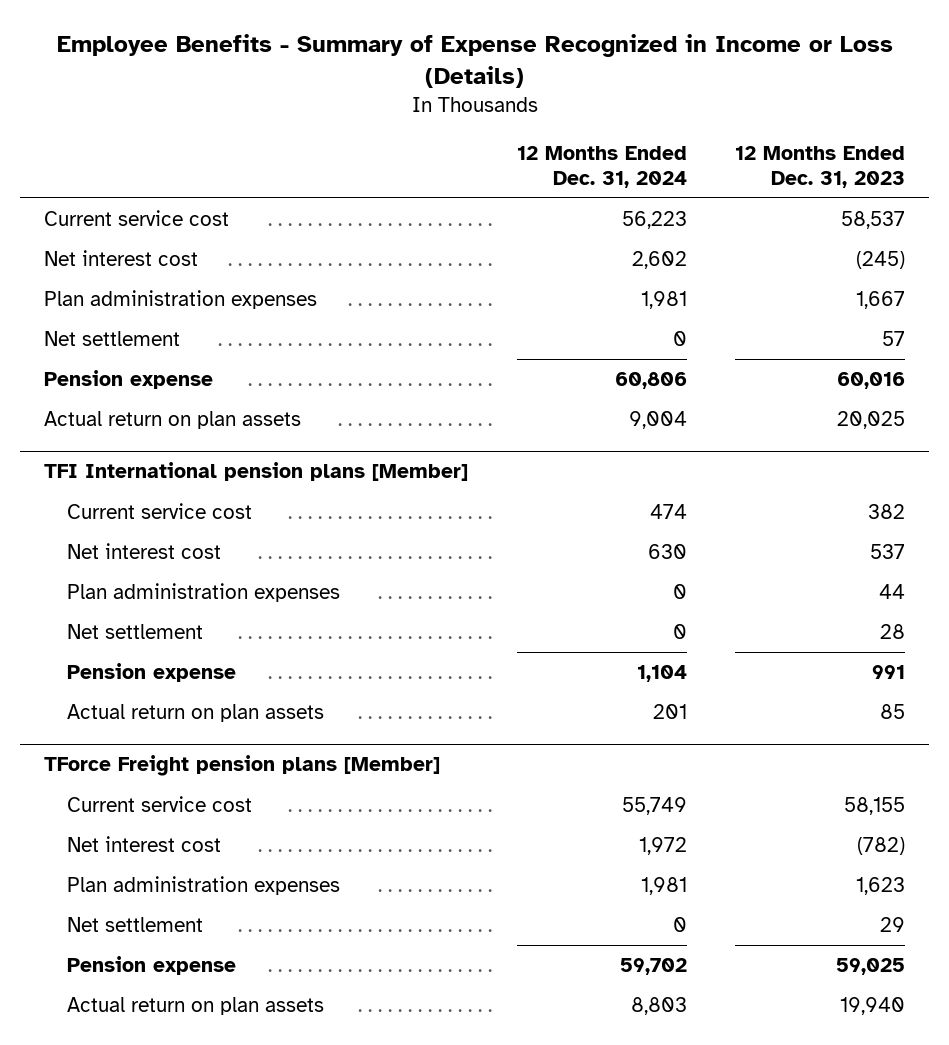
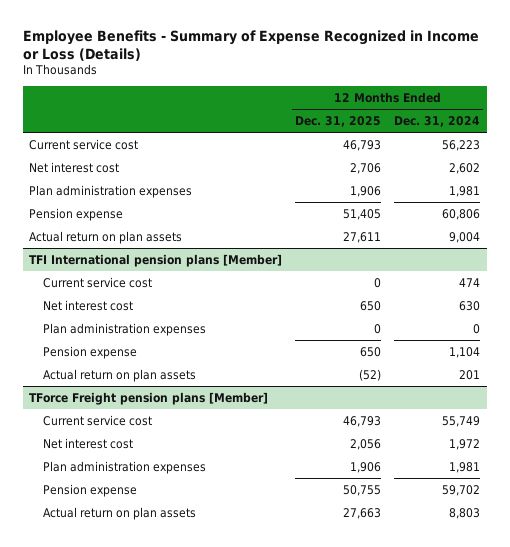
[735,146,906,188] 12 Months Ended Dec. 31, 2023 -> none
none -> [295,115,382,127] Dec. 31, 2025
[44,331,181,347] Net settlement -> none
[66,624,203,640] Net settlement -> none
[66,917,203,933] Net settlement -> none

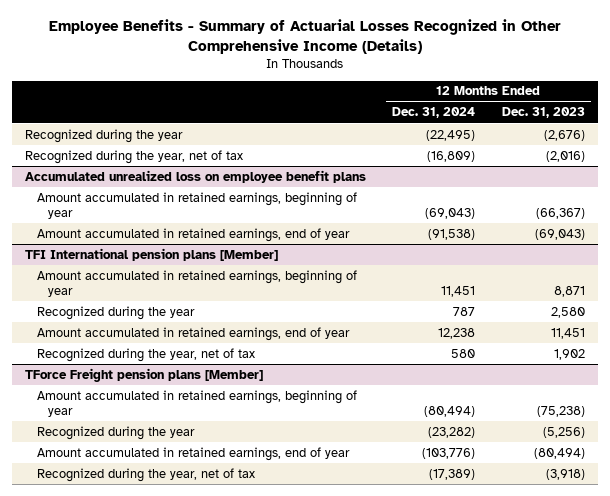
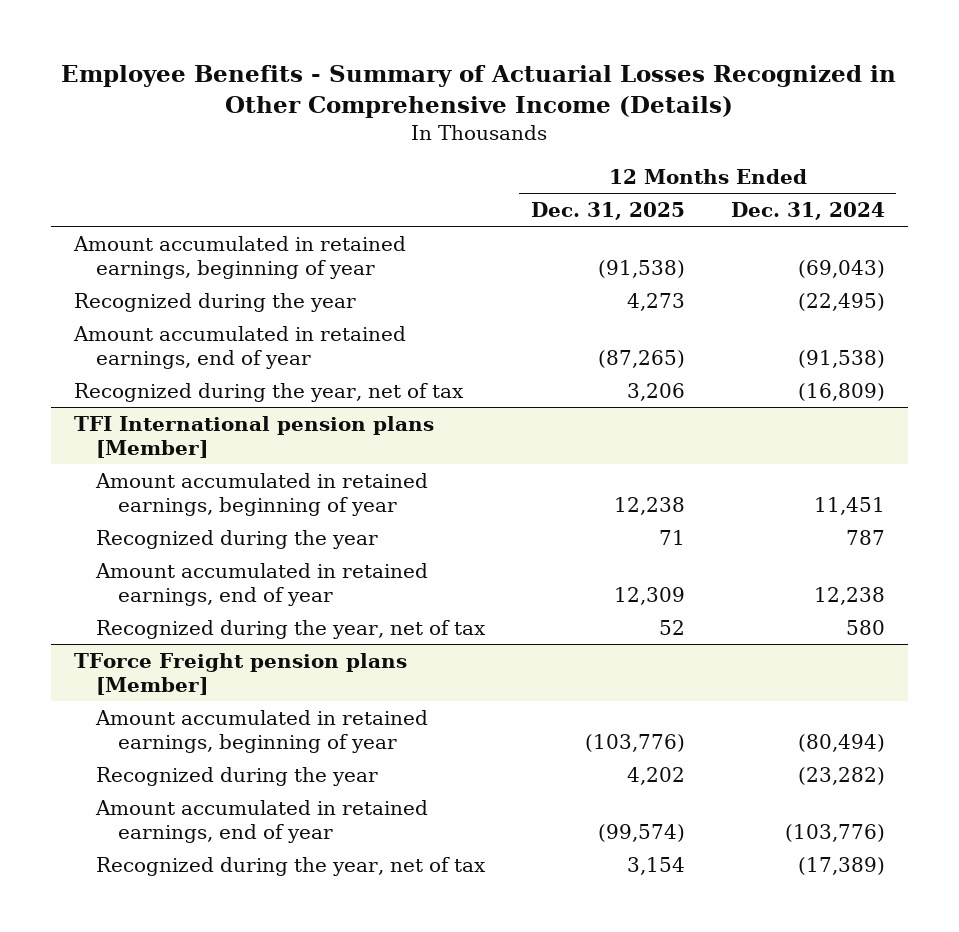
[501,107,585,119] Dec. 31, 2023 -> none
none -> [530,201,685,220] Dec. 31, 2025
[25,169,367,183] Accumulated unrealized loss on employee benefit plans -> none
[25,128,184,143] Recognized during the year -> [73,292,356,312] Recognized during the year
[25,149,244,164] Recognized during the year, net of tax -> [73,382,464,402] Recognized during the year, net of tax

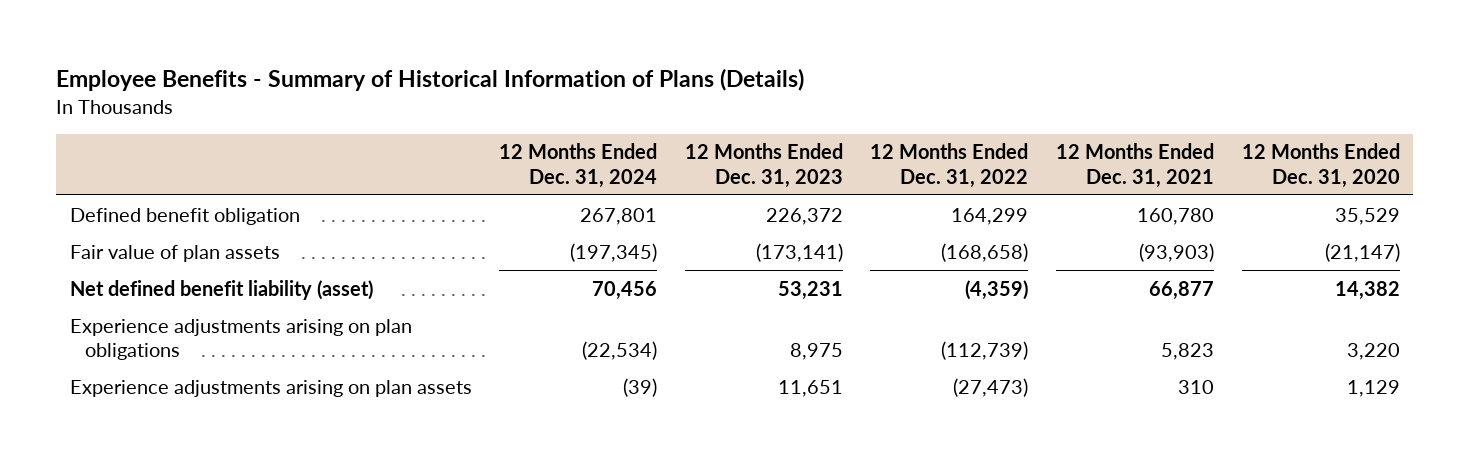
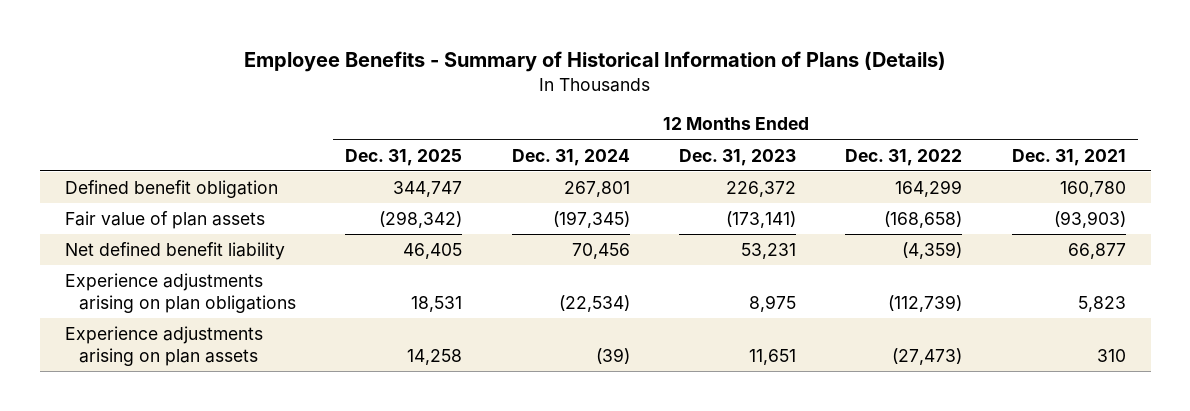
[1241,143,1400,188] 12 Months Ended Dec. 31, 2020 -> none
none -> [345,148,463,166] Dec. 31, 2025
[69,279,373,300] Net defined benefit liability (asset) -> [64,242,285,261] Net defined benefit liability

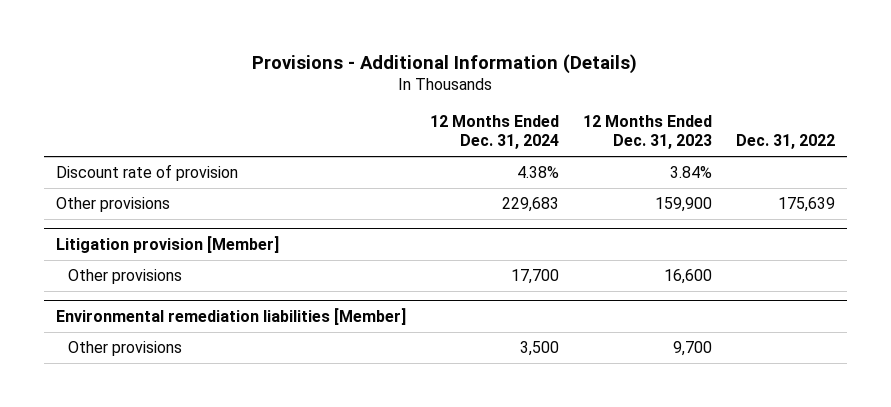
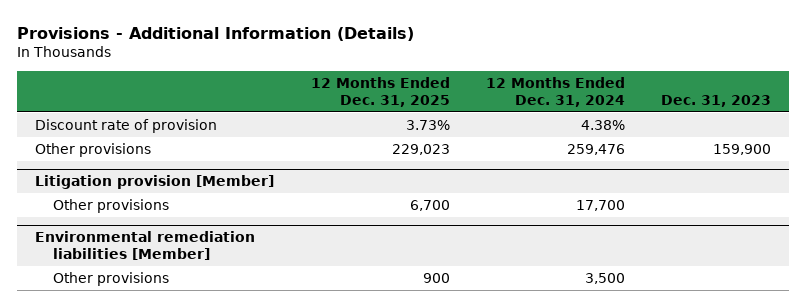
[582,115,712,150] 12 Months Ended Dec. 31, 2023 -> none
[735,134,835,150] Dec. 31, 2022 -> none
none -> [310,76,450,107] 12 Months Ended Dec. 31, 2025
none -> [660,94,771,107] Dec. 31, 2023
[501,197,559,213] 229,683 -> [566,143,625,155] 259,476

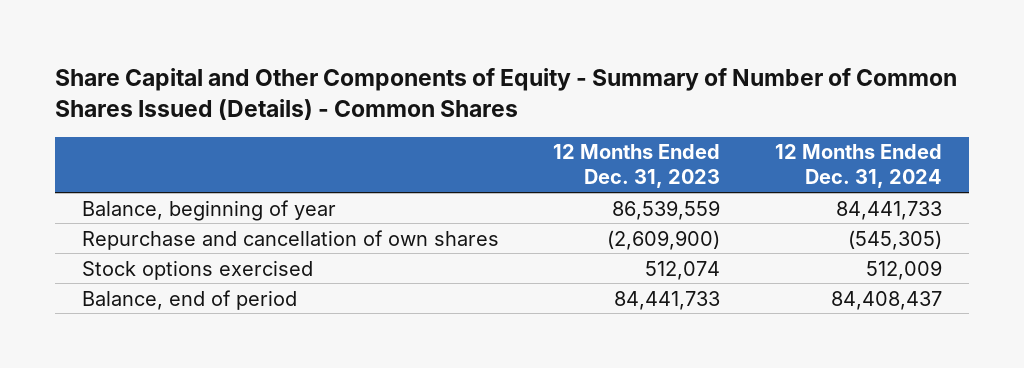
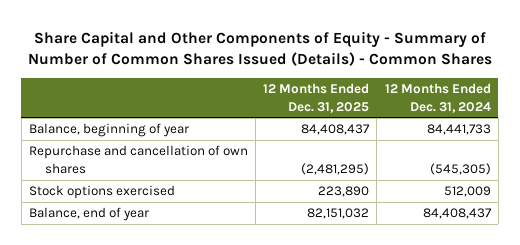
[553,144,721,189] 12 Months Ended Dec. 31, 2023 -> none
none -> [263,82,370,113] 12 Months Ended Dec. 31, 2025
[81,289,297,310] Balance, end of period -> [29,207,150,222] Balance, end of year

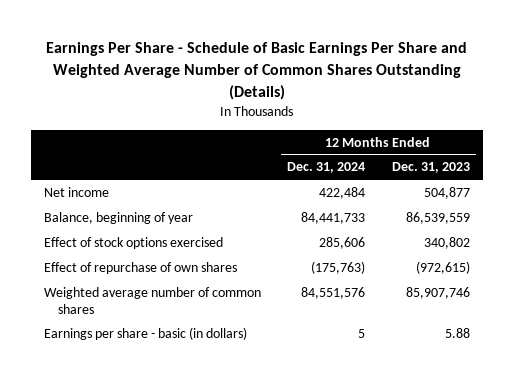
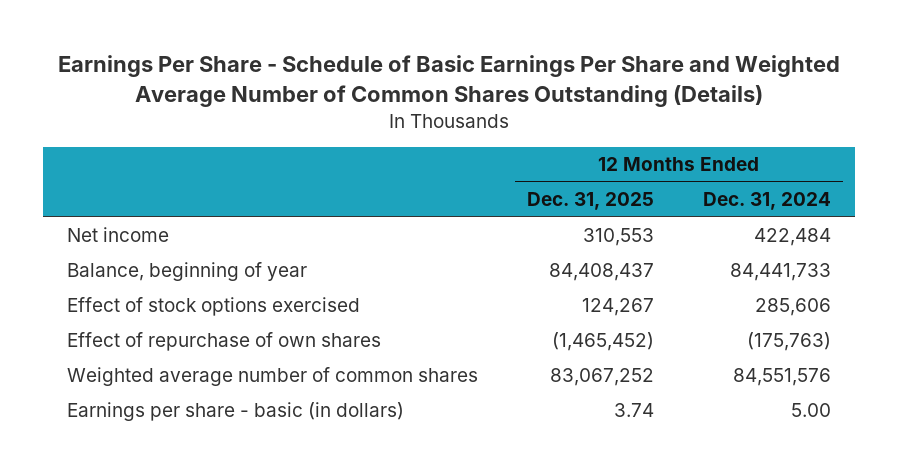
[391,162,470,174] Dec. 31, 2023 -> none
none -> [526,192,654,211] Dec. 31, 2025
[358,328,366,338] 5 -> [790,403,831,418] 5.00

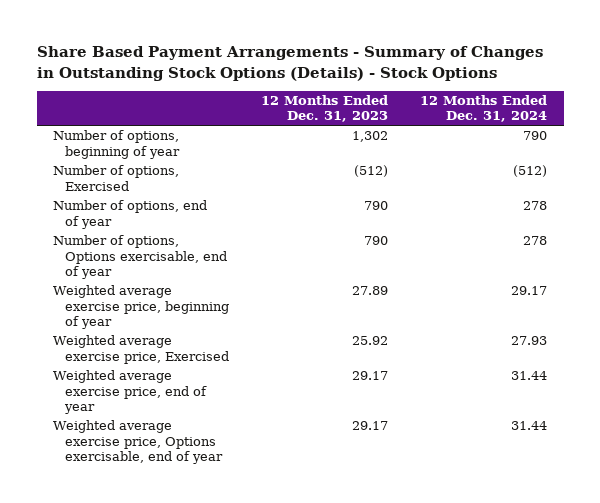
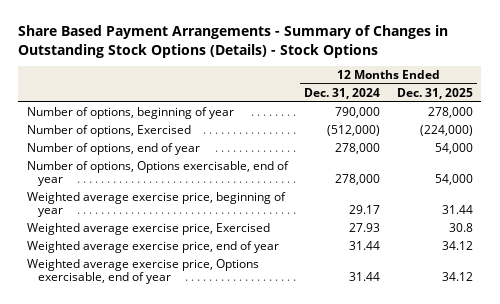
[261,94,389,123] 12 Months Ended Dec. 31, 2023 -> none
none -> [397,87,474,99] Dec. 31, 2025
[523,131,548,141] 790 -> [335,107,381,119] 790,000
[513,165,548,178] (512) -> [327,125,381,137] (512,000)
[523,201,548,211] 278 -> [335,143,381,155] 278,000
[523,236,548,246] 278 -> [335,174,381,186] 278,000

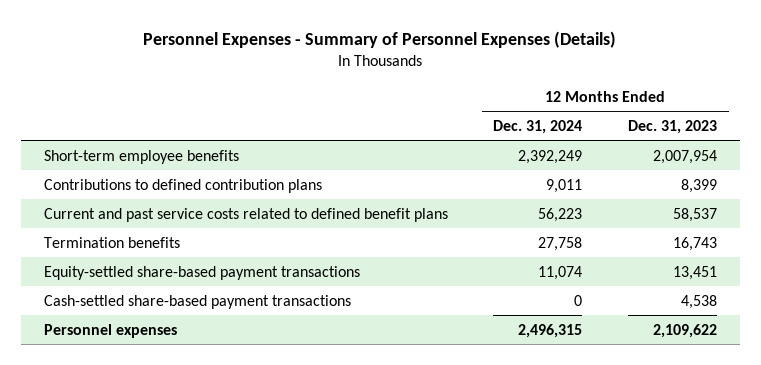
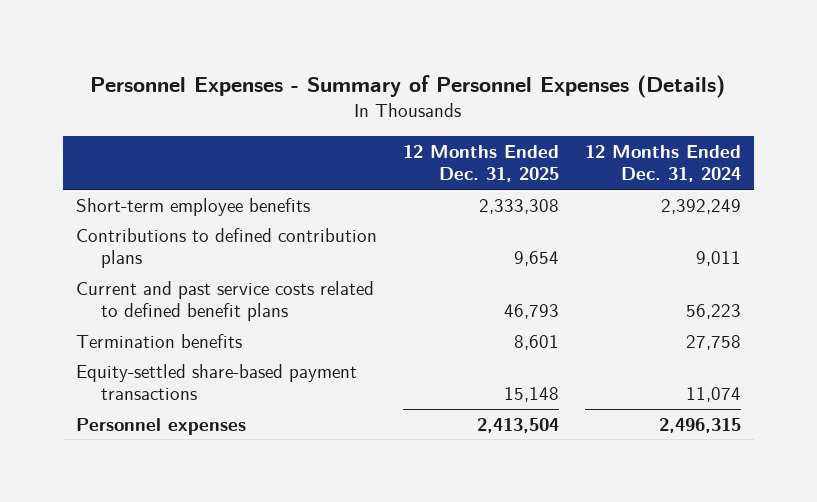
[628,119,718,134] Dec. 31, 2023 -> none
none -> [402,144,559,183] 12 Months Ended Dec. 31, 2025
[43,294,351,309] Cash-settled share-based payment transactions -> none

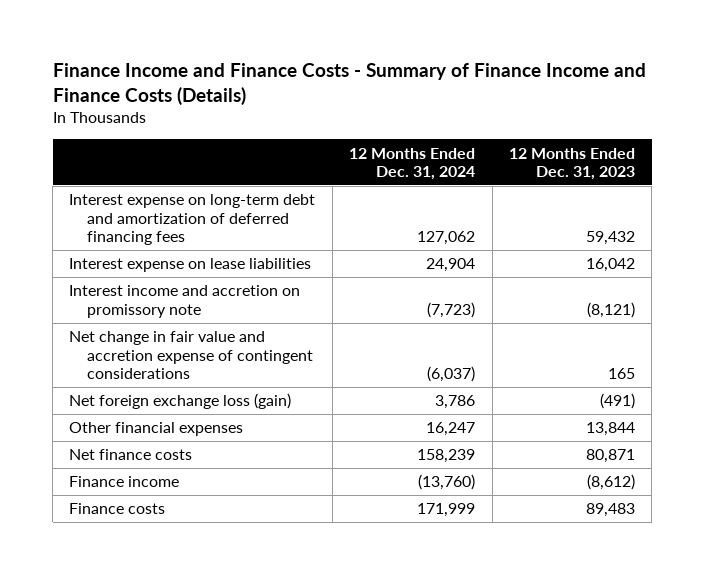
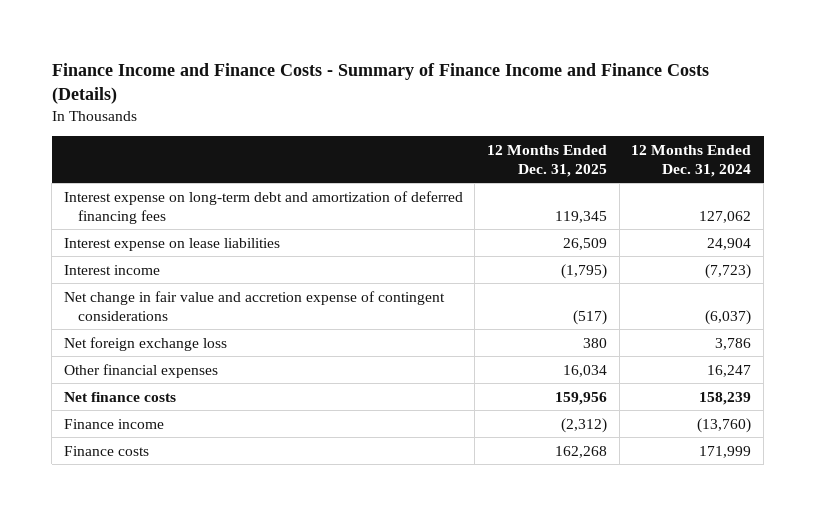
[509,147,636,181] 12 Months Ended Dec. 31, 2023 -> none
none -> [487,145,608,177] 12 Months Ended Dec. 31, 2025
[69,285,301,318] Interest income and accretion on promissory note -> [63,264,160,275] Interest income
[69,393,292,410] Net foreign exchange loss (gain) -> [63,336,227,351] Net foreign exchange loss

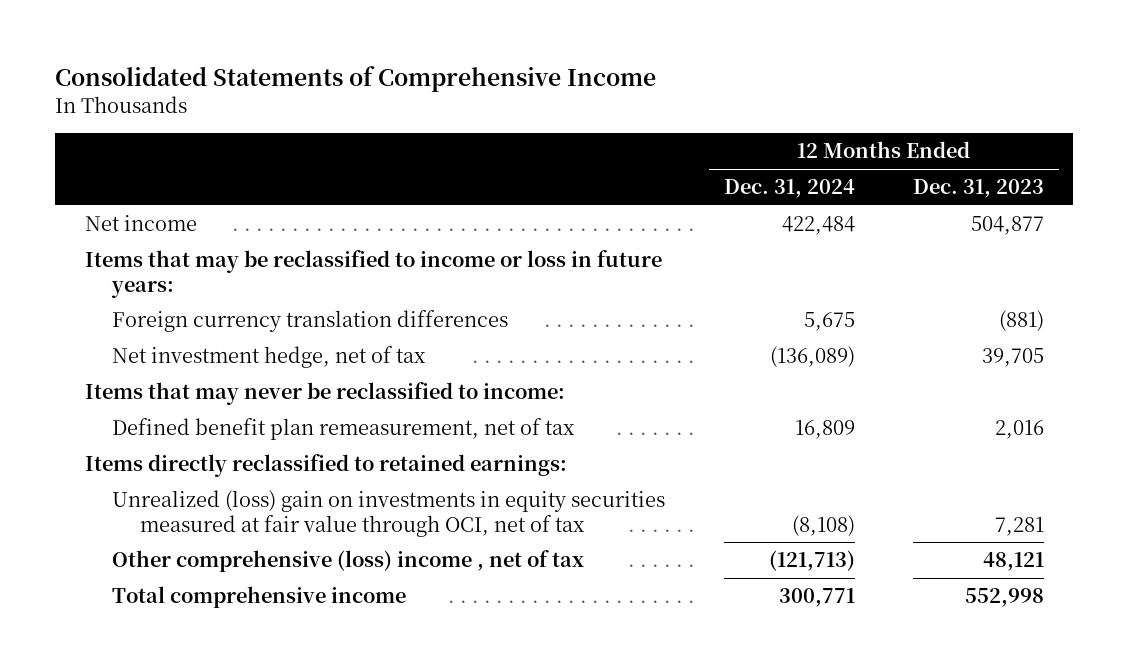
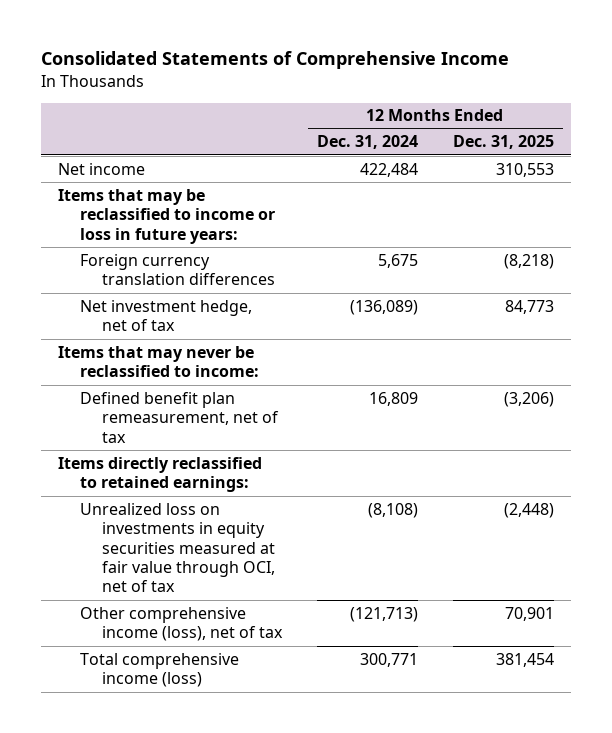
[913,179,1045,199] Dec. 31, 2023 -> none
none -> [452,135,554,150] Dec. 31, 2025
[112,490,666,537] Unrealized (loss) gain on investments in equity securities measured at fair value through OCI, net of tax -> [80,502,275,593] Unrealized loss on investments in equity securities measured at fair value through OCI, net of tax
[112,550,585,573] Other comprehensive (loss) income , net of tax -> [80,606,283,642] Other comprehensive income (loss), net of tax
[112,586,407,609] Total comprehensive income -> [80,652,240,688] Total comprehensive income (loss)

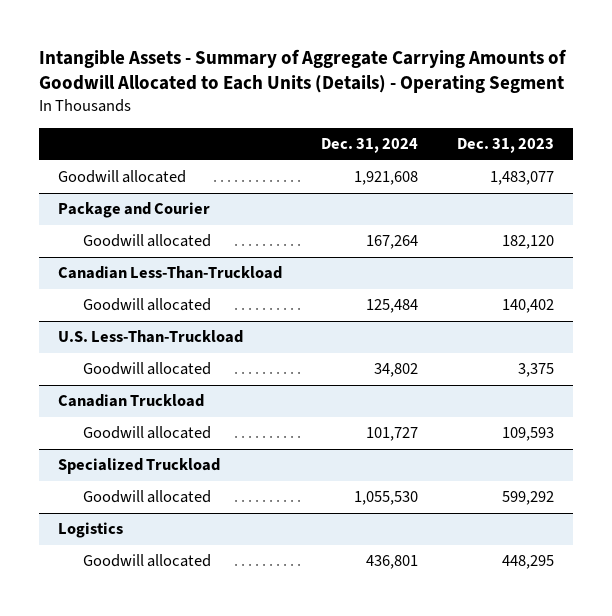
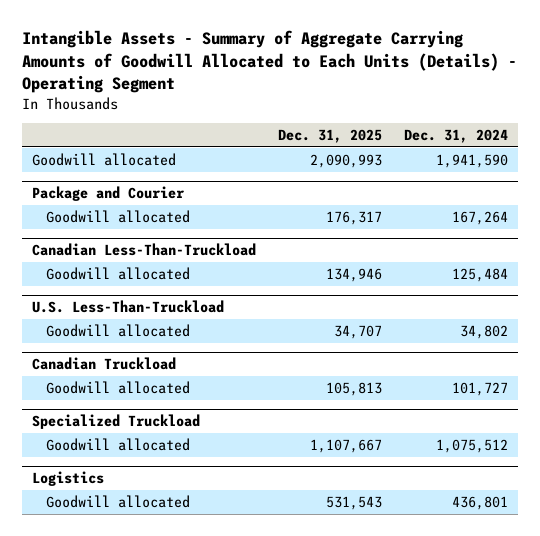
[456,138,554,154] Dec. 31, 2023 -> none
none -> [277,128,382,143] Dec. 31, 2025
[353,171,418,186] 1,921,608 -> [435,153,508,168] 1,941,590
[353,491,418,506] 1,055,530 -> [435,438,508,453] 1,075,512

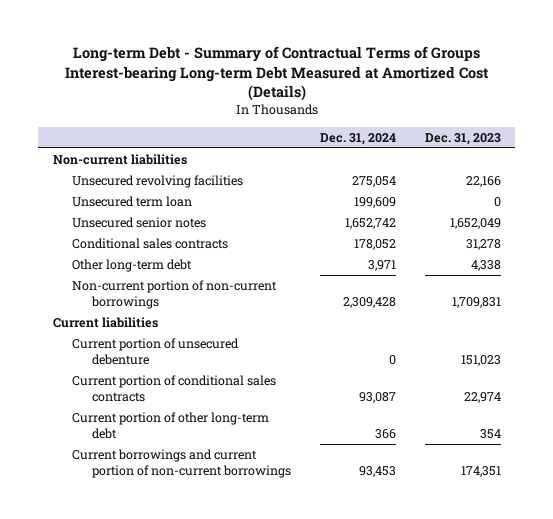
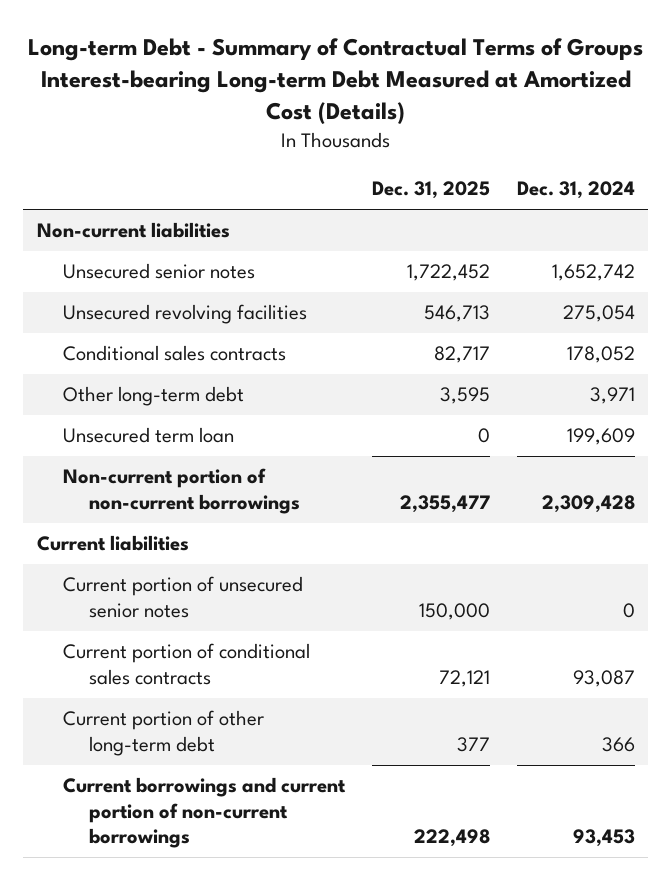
[424,133,501,146] Dec. 31, 2023 -> none
none -> [371,181,490,200] Dec. 31, 2025
[72,175,244,189] Unsecured revolving facilities -> [62,304,307,325] Unsecured revolving facilities
[72,196,193,208] Unsecured term loan -> [62,427,234,444] Unsecured term loan
[72,338,240,365] Current portion of unsecured debenture -> [62,576,303,618] Current portion of unsecured senior notes

